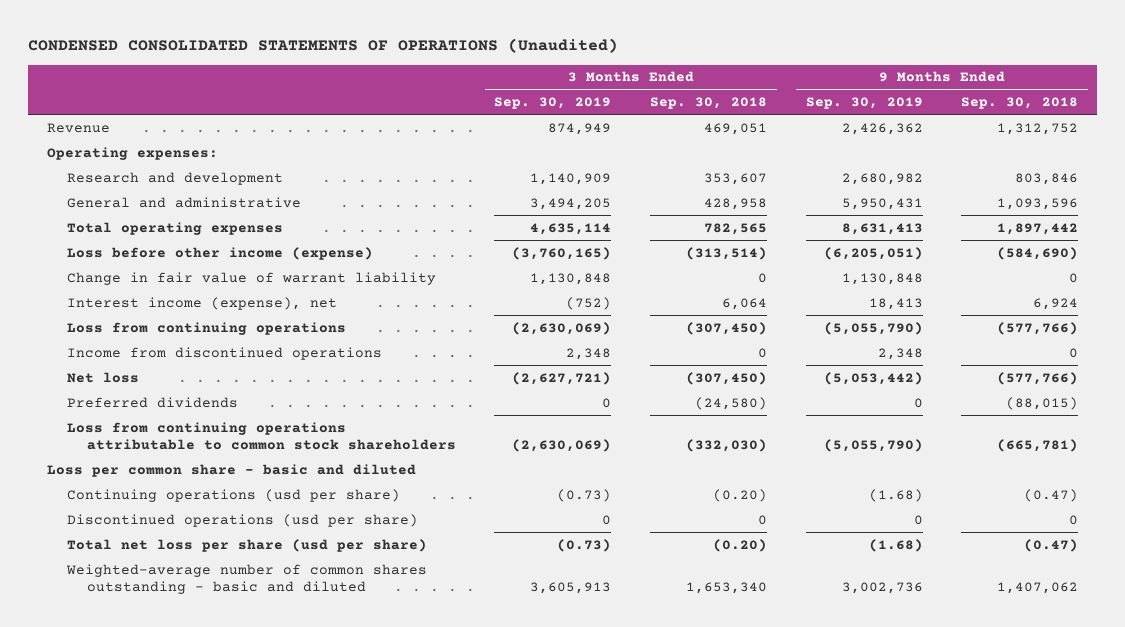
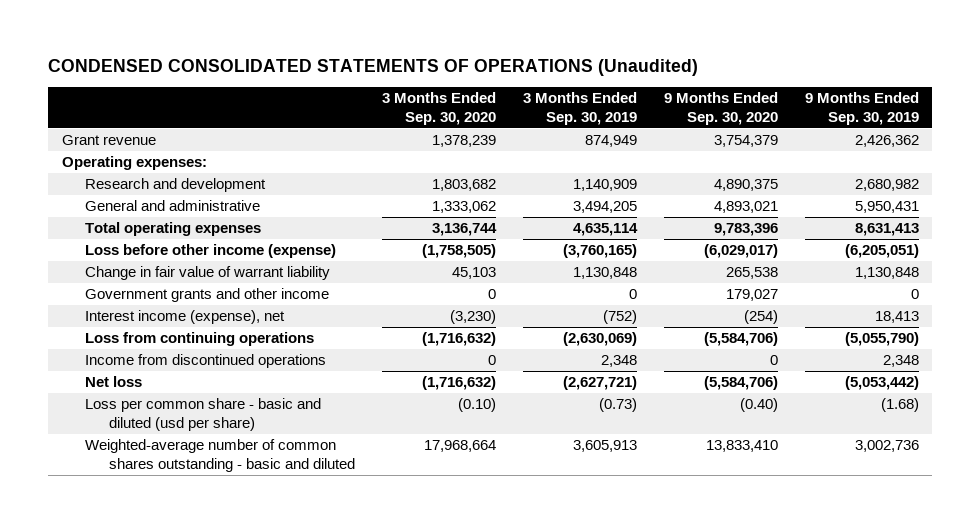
[649,97,767,110] Sep. 30, 2018 -> none
[961,97,1079,110] Sep. 30, 2018 -> none
none -> [381,92,496,125] 3 Months Ended Sep. 30, 2020
none -> [663,92,778,125] 9 Months Ended Sep. 30, 2020
[46,122,110,133] Revenue -> [61,135,156,146] Grant revenue
none -> [85,288,330,303] Government grants and other income
[66,396,238,408] Preferred dividends -> none
[66,421,456,450] Loss from continuing operations attributable to common stock shareholders -> none
[46,463,416,477] Loss per common share - basic and diluted -> none
[66,488,400,502] Continuing operations (usd per share) -> none
[66,513,418,527] Discontinued operations (usd per share) -> none
[66,538,427,552] Total net loss per share (usd per share) -> [85,398,322,431] Loss per common share - basic and diluted (usd per share)

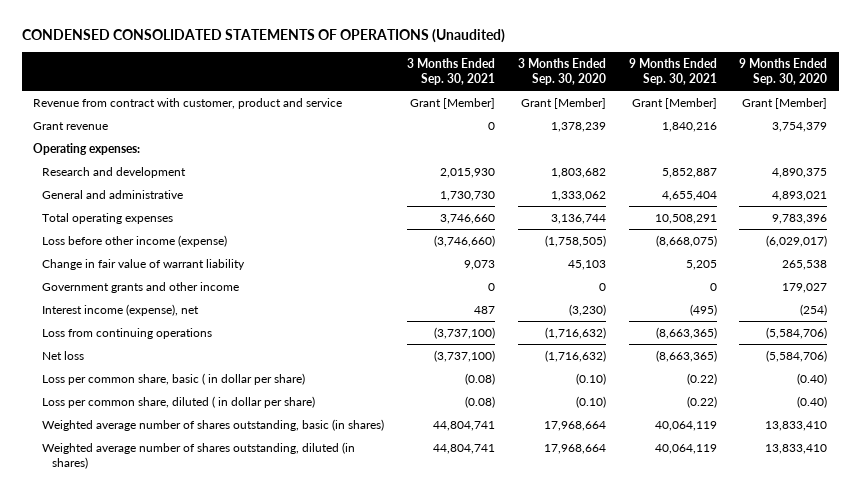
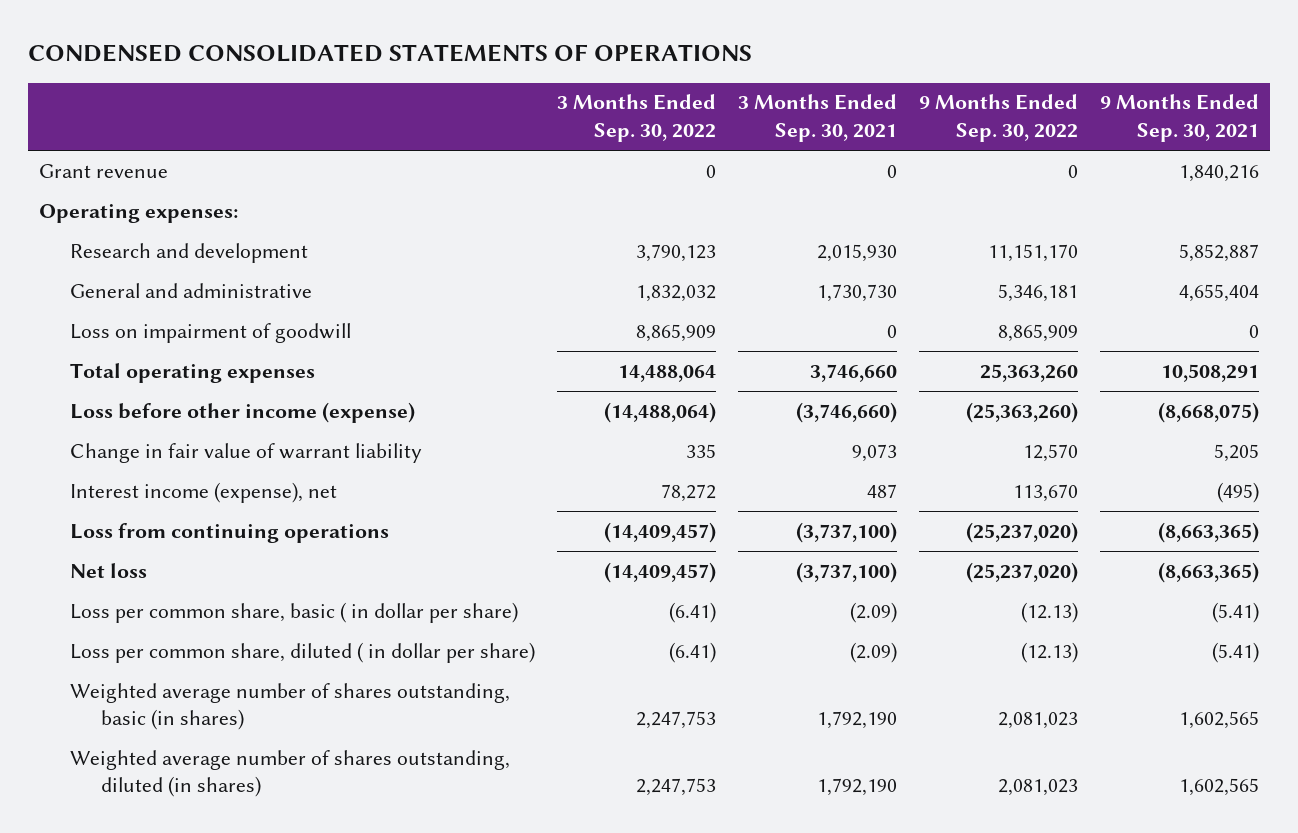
[21,29,505,44] CONDENSED CONSOLIDATED STATEMENTS OF OPERATIONS (Unaudited) -> [28,44,753,63] CONDENSED CONSOLIDATED STATEMENTS OF OPERATIONS
[517,58,606,85] 3 Months Ended Sep. 30, 2020 -> none
[739,58,828,85] 9 Months Ended Sep. 30, 2020 -> none
none -> [556,94,716,143] 3 Months Ended Sep. 30, 2022
none -> [918,94,1078,143] 9 Months Ended Sep. 30, 2022
[33,97,343,109] Revenue from contract with customer, product and service -> none
none -> [69,322,351,343] Loss on impairment of goodwill
[42,281,240,293] Government grants and other income -> none
[465,372,496,385] (0.08) -> [849,601,897,623] (2.09)
[686,372,717,385] (0.22) -> [1211,601,1259,623] (5.41)
[465,395,496,408] (0.08) -> [849,641,897,663] (2.09)
[686,395,717,408] (0.22) -> [1211,641,1259,663] (5.41)
[433,420,496,431] 44,804,741 -> [816,711,897,730] 1,792,190
[654,420,717,431] 40,064,119 -> [1178,711,1259,730] 1,602,565
[433,443,496,454] 44,804,741 -> [816,778,897,797] 1,792,190
[654,443,717,454] 40,064,119 -> [1178,778,1259,797] 1,602,565

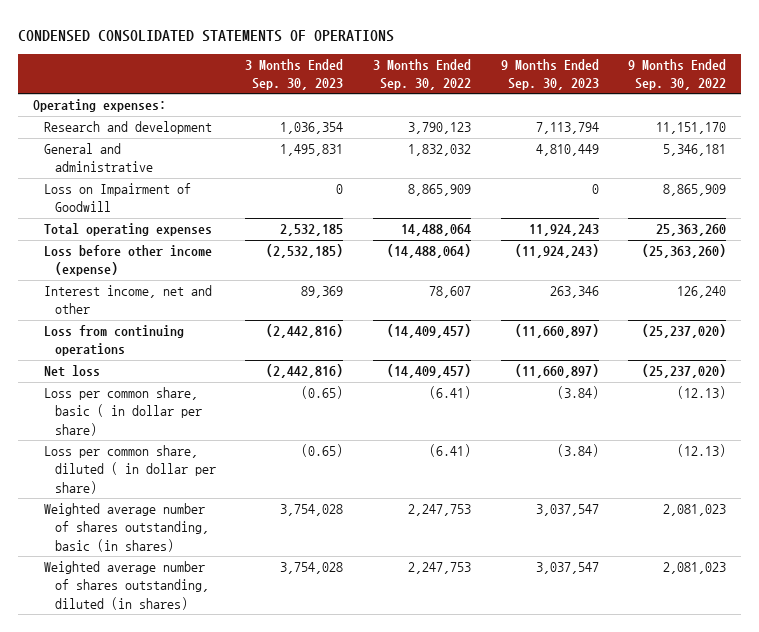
[737,94,897,143] 3 Months Ended Sep. 30, 2021 -> none
[1099,94,1259,143] 9 Months Ended Sep. 30, 2021 -> none
none -> [245,58,344,91] 3 Months Ended Sep. 30, 2023
none -> [500,58,599,91] 9 Months Ended Sep. 30, 2023
[39,163,169,178] Grant revenue -> none
[69,322,351,343] Loss on impairment of goodwill -> [43,183,191,213] Loss on Impairment of Goodwill
[69,442,422,463] Change in fair value of warrant liability -> none
[69,481,337,503] Interest income (expense), net -> [43,285,212,315] Interest income, net and other
[660,483,716,502] 78,272 -> [429,286,472,299] 78,607
[1012,483,1078,502] 113,670 -> [677,286,727,299] 126,240

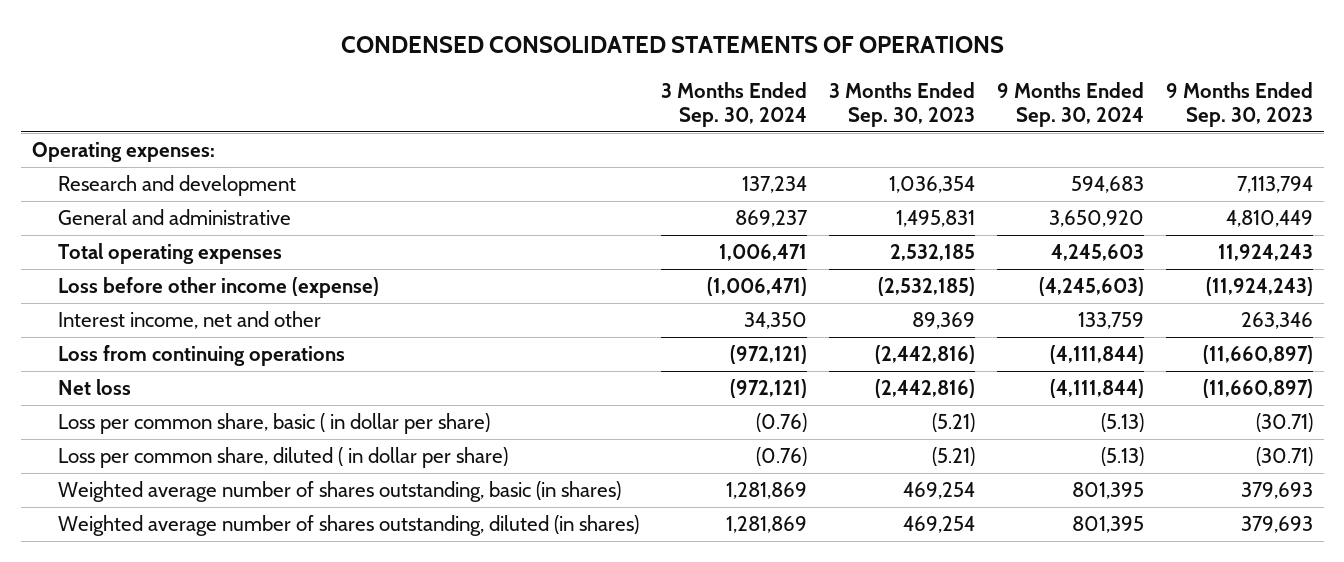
[373,58,472,91] 3 Months Ended Sep. 30, 2022 -> none
[628,58,727,91] 9 Months Ended Sep. 30, 2022 -> none
none -> [660,81,807,128] 3 Months Ended Sep. 30, 2024
none -> [996,81,1144,128] 9 Months Ended Sep. 30, 2024
[43,183,191,213] Loss on Impairment of Goodwill -> none
[301,386,344,400] (0.65) -> [931,413,975,433] (5.21)
[556,386,599,400] (3.84) -> [1255,413,1313,433] (30.71)
[301,444,344,458] (0.65) -> [931,447,975,467] (5.21)
[556,444,599,458] (3.84) -> [1255,447,1313,467] (30.71)
[280,504,344,517] 3,754,028 -> [902,482,975,500] 469,254
[535,504,599,517] 3,037,547 -> [1240,482,1313,500] 379,693
[280,562,344,575] 3,754,028 -> [902,516,975,534] 469,254
[535,562,599,575] 3,037,547 -> [1240,516,1313,534] 379,693

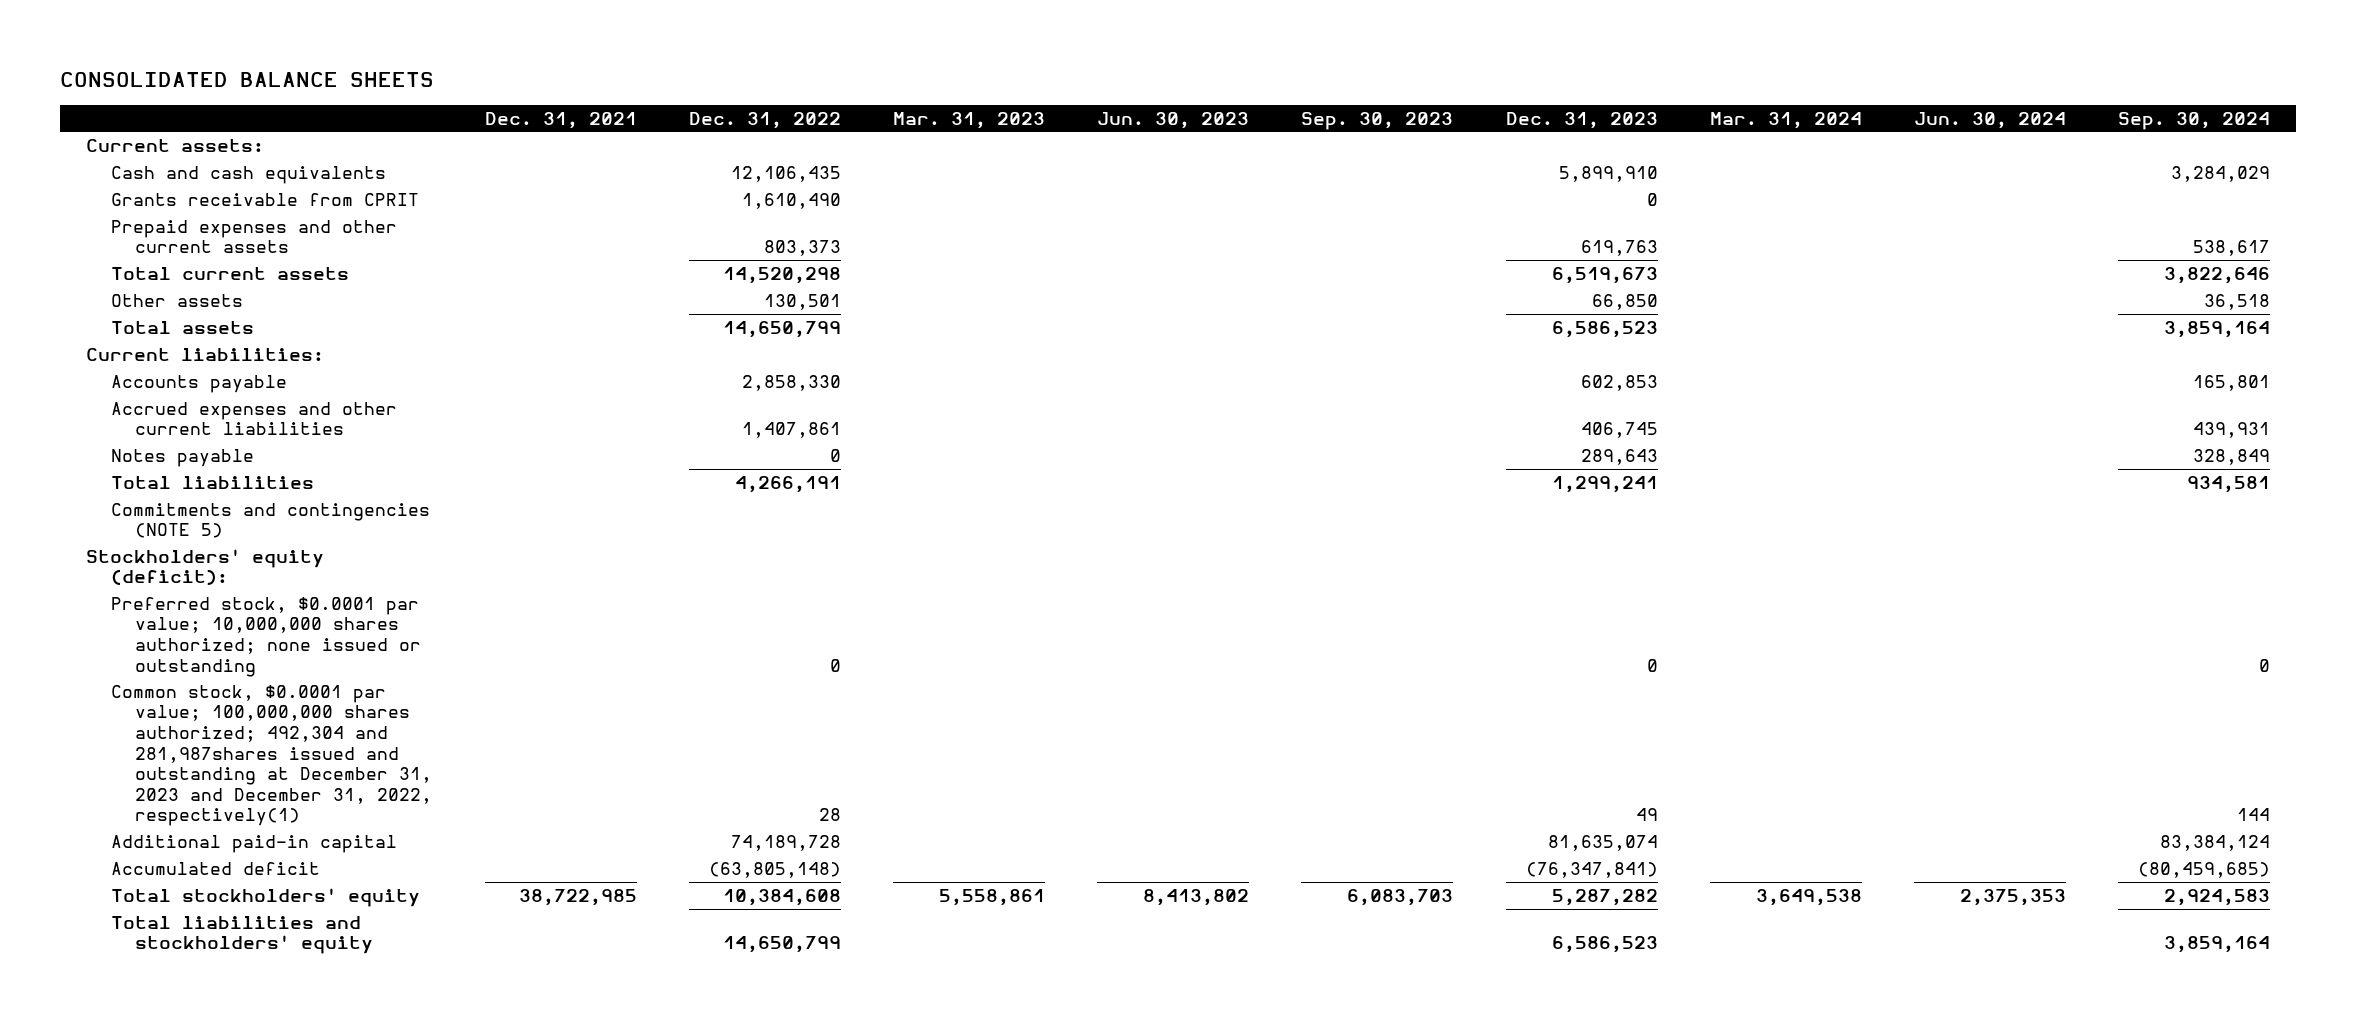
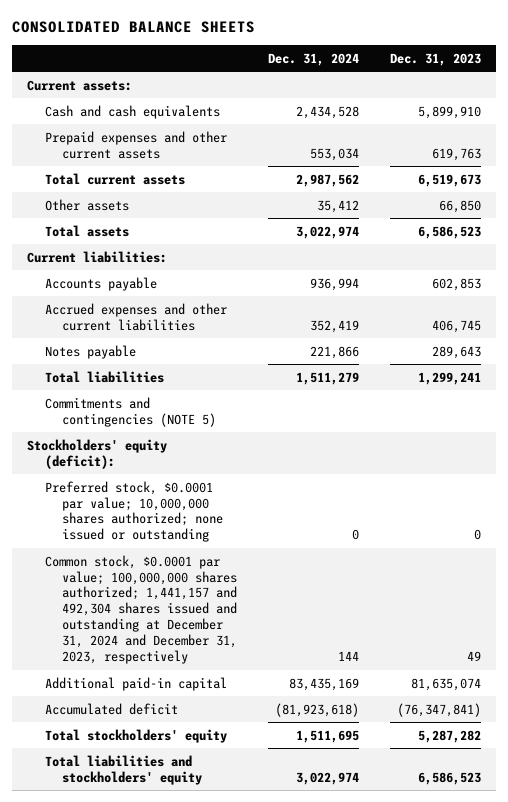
[484,111,637,129] Dec. 31, 2021 -> none
[688,111,841,129] Dec. 31, 2022 -> none
[893,111,1046,129] Mar. 31, 2023 -> none
[1097,111,1250,129] Jun. 30, 2023 -> none
[1301,111,1454,130] Sep. 30, 2023 -> none
[1709,111,1862,129] Mar. 31, 2024 -> none
[1913,111,2066,129] Jun. 30, 2024 -> none
[2118,111,2271,130] Sep. 30, 2024 -> none
none -> [267,52,359,66] Dec. 31, 2024
[110,192,419,206] Grants receivable from CPRIT -> none
[110,684,433,827] Common stock, $0.0001 par value; 100,000,000 shares authorized; 492,304 and 281,987shares issued and outstanding at December 31, 2023 and December 31, 2022, respectively(1) -> [44,554,238,665] Common stock, $0.0001 par value; 100,000,000 shares authorized; 1,441,157 and 492,304 shares issued and outstanding at December 31, 2024 and December 31, 2023, respectively

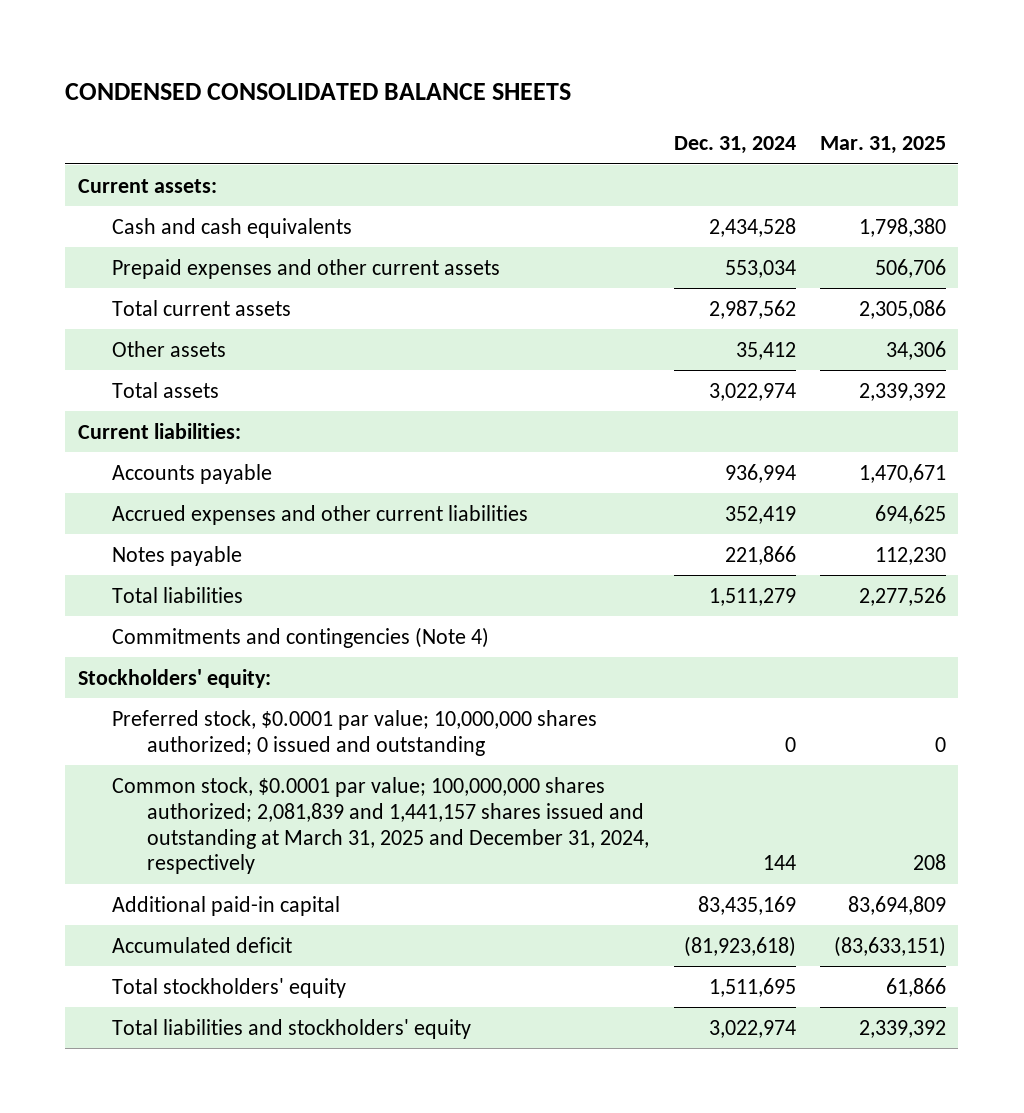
[11,21,255,34] CONSOLIDATED BALANCE SHEETS -> [65,83,572,101] CONDENSED CONSOLIDATED BALANCE SHEETS
[389,52,481,66] Dec. 31, 2023 -> none
none -> [820,136,947,155] Mar. 31, 2025
[44,396,217,427] Commitments and contingencies (NOTE 5) -> [112,626,490,648] Commitments and contingencies (Note 4)
[27,438,168,469] Stockholders' equity (deficit): -> [77,668,271,688] Stockholders' equity:
[44,480,224,543] Preferred stock, $0.0001 par value; 10,000,000 shares authorized; none issued or outstanding -> [112,709,598,756] Preferred stock, $0.0001 par value; 10,000,000 shares authorized; 0 issued and outstanding
[44,554,238,665] Common stock, $0.0001 par value; 100,000,000 shares authorized; 1,441,157 and 492,304 shares issued and outstanding at December 31, 2024 and December 31, 2023, respectively -> [112,776,649,875] Common stock, $0.0001 par value; 100,000,000 shares authorized; 2,081,839 and 1,441,157 shares issued and outstanding at March 31, 2025 and December 31, 2024, respectively

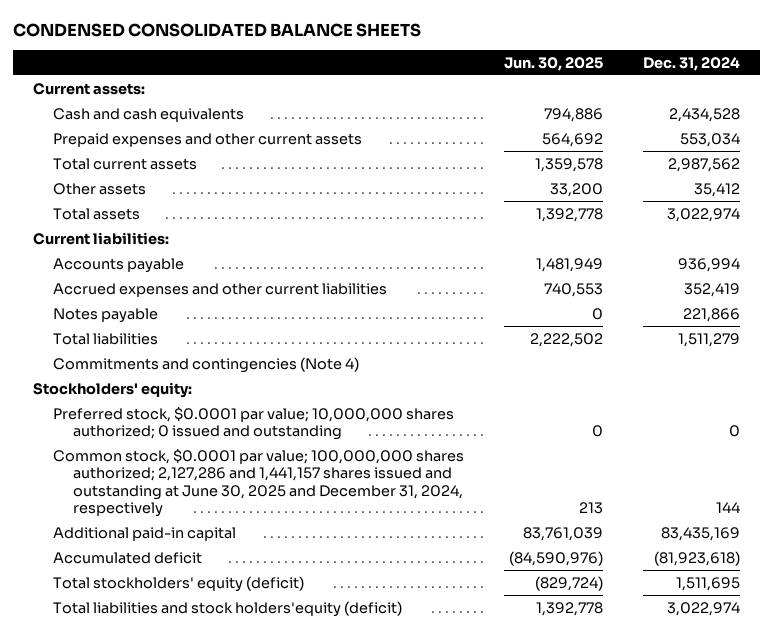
[820,136,947,155] Mar. 31, 2025 -> none
none -> [503,56,603,71] Jun. 30, 2025
[112,776,649,875] Common stock, $0.0001 par value; 100,000,000 shares authorized; 2,081,839 and 1,441,157 shares issued and outstanding at March 31, 2025 and December 31, 2024, respectively -> [53,448,465,518] Common stock, $0.0001 par value; 100,000,000 shares authorized; 2,127,286 and 1,441,157 shares issued and outstanding at June 30, 2025 and December 31, 2024, respectively
[112,977,347,998] Total stockholders' equity -> [53,575,305,592] Total stockholders' equity (deficit)
[112,1018,472,1039] Total liabilities and stockholders' equity -> [53,600,403,617] Total liabilities and stock holders'equity (deficit)

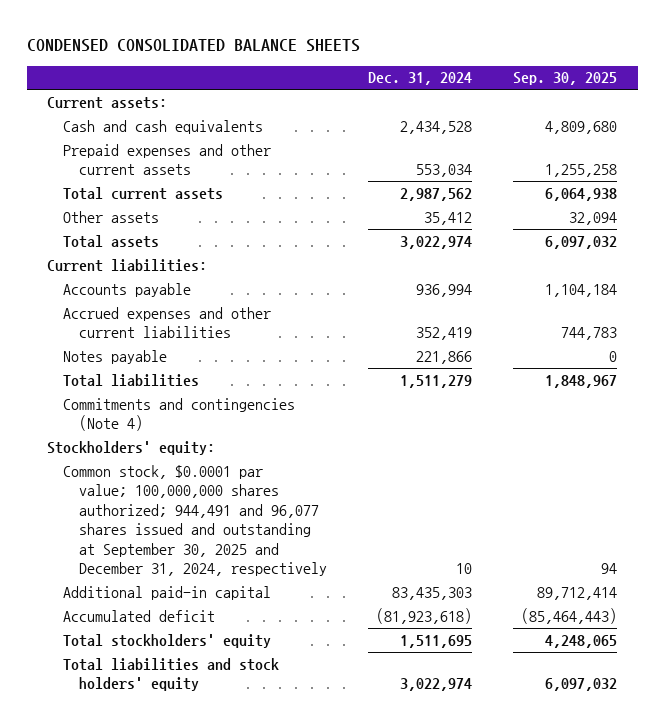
[503,56,603,71] Jun. 30, 2025 -> none
none -> [513,72,618,86] Sep. 30, 2025
[53,406,455,441] Preferred stock, $0.0001 par value; 10,000,000 shares authorized; 0 issued and outstanding -> none
[53,448,465,518] Common stock, $0.0001 par value; 100,000,000 shares authorized; 2,127,286 and 1,441,157 shares issued and outstanding at June 30, 2025 and December 31, 2024, respectively -> [63,464,328,577] Common stock, $0.0001 par value; 100,000,000 shares authorized; 944,491 and 96,077 shares issued and outstanding at September 30, 2025 and December 31, 2024, respectively
[715,502,740,514] 144 -> [456,563,473,575] 10
[660,526,740,541] 83,435,169 -> [392,586,473,600] 83,435,303
[53,575,305,592] Total stockholders' equity (deficit) -> [63,633,272,648] Total stockholders' equity
[53,600,403,617] Total liabilities and stock holders'equity (deficit) -> [63,657,280,692] Total liabilities and stock holders' equity

